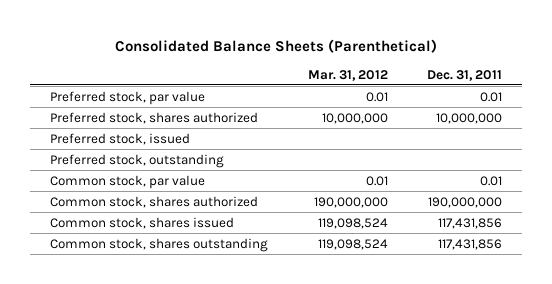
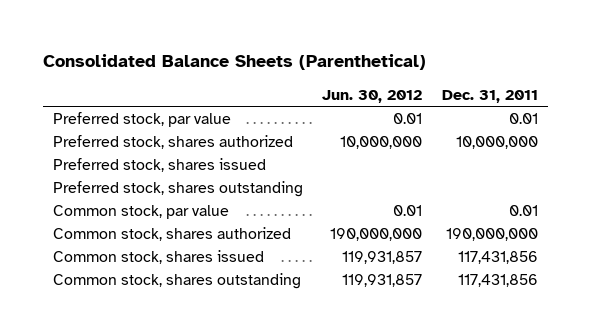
[307,69,388,81] Mar. 31, 2012 -> none
none -> [322,89,423,103] Jun. 30, 2012
[49,132,190,145] Preferred stock, issued -> [52,158,266,173] Preferred stock, shares issued
[49,153,224,168] Preferred stock, outstanding -> [52,181,303,198] Preferred stock, shares outstanding

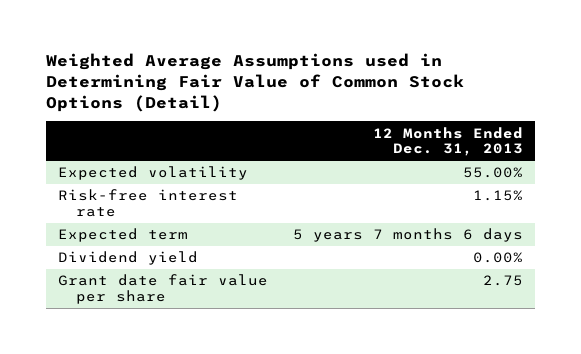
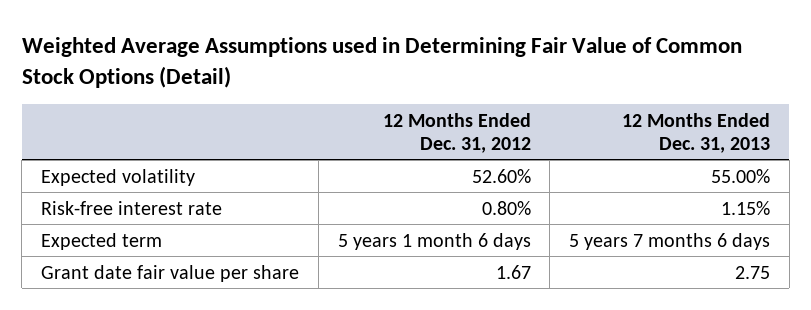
none -> [382,112,531,153] 12 Months Ended Dec. 31, 2012
[58,251,199,266] Dividend yield -> none

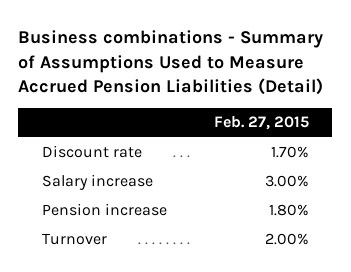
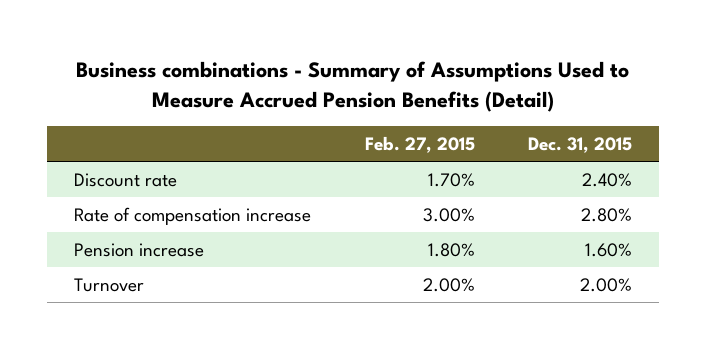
[18,29,324,96] Business combinations - Summary of Assumptions Used to Measure Accrued Pension Liabilities (Detail) -> [76,61,630,113] Business combinations - Summary of Assumptions Used to Measure Accrued Pension Benefits (Detail)
none -> [528,137,633,154] Dec. 31, 2015
[41,174,153,191] Salary increase -> [74,206,312,225] Rate of compensation increase

